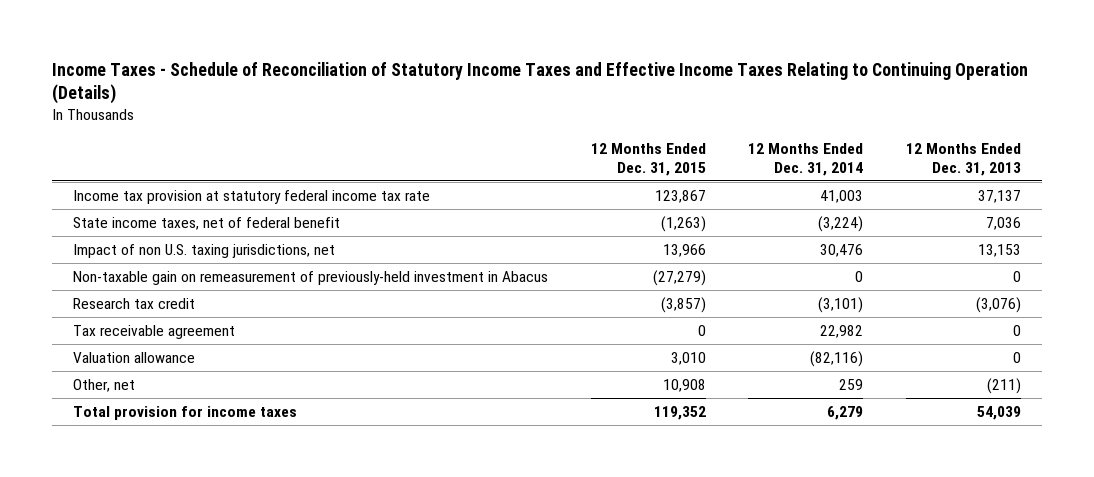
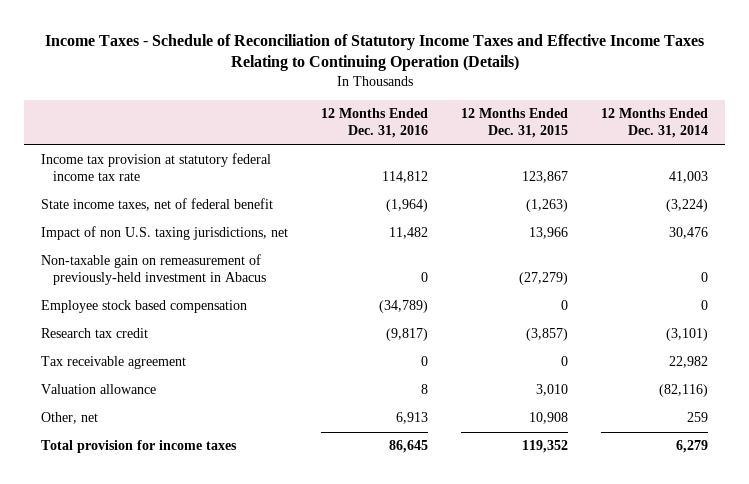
[905,143,1021,176] 12 Months Ended Dec. 31, 2013 -> none
none -> [321,108,429,139] 12 Months Ended Dec. 31, 2016
none -> [40,300,247,314] Employee stock based compensation

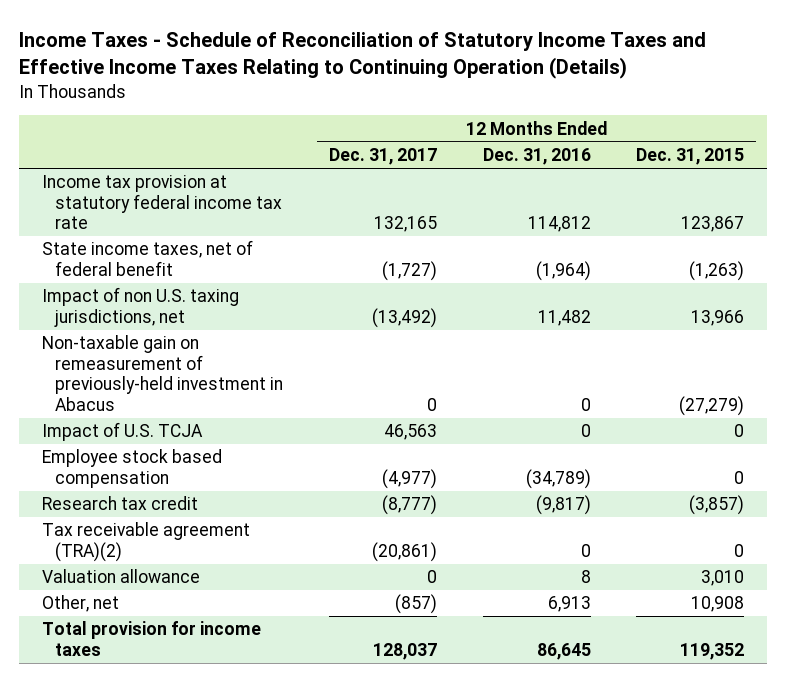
[601,108,709,139] 12 Months Ended Dec. 31, 2014 -> none
none -> [328,148,437,166] Dec. 31, 2017
none -> [42,422,204,442] Impact of U.S. TCJA
[40,356,186,370] Tax receivable agreement -> [42,522,251,562] Tax receivable agreement (TRA)(2)

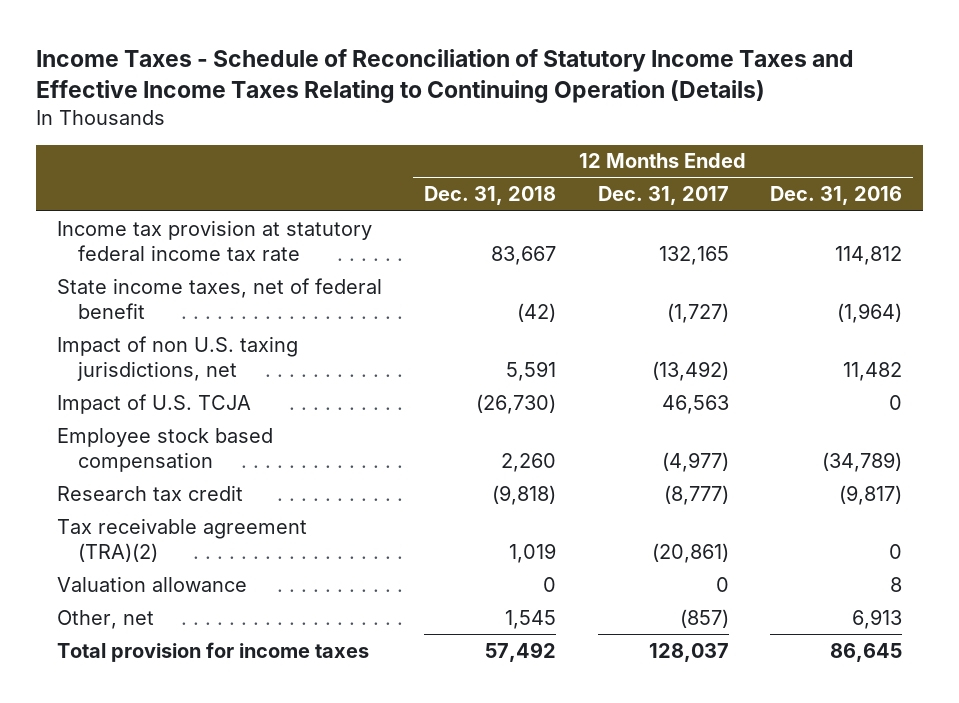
[636,148,745,166] Dec. 31, 2015 -> none
none -> [423,186,556,206] Dec. 31, 2018
[42,335,283,411] Non-taxable gain on remeasurement of previously-held investment in Abacus -> none

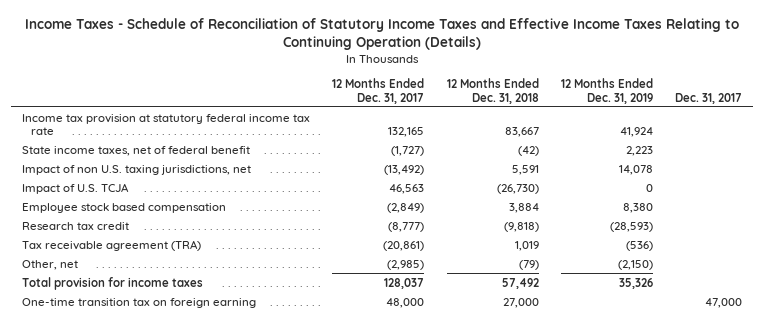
[770,186,903,206] Dec. 31, 2016 -> none
none -> [560,78,653,104] 12 Months Ended Dec. 31, 2019
none -> [674,92,742,104] Dec. 31, 2017
[500,453,556,473] 2,260 -> [508,202,539,213] 3,884
[661,452,729,473] (4,977) -> [387,202,425,213] (2,849)
[56,575,247,592] Valuation allowance -> none
[56,517,307,563] Tax receivable agreement (TRA)(2) -> [22,239,202,251] Tax receivable agreement (TRA)
[504,609,556,629] 1,545 -> [518,259,539,270] (79)
[679,608,729,628] (857) -> [387,259,425,270] (2,985)
none -> [22,297,257,308] One-time transition tax on foreign earning

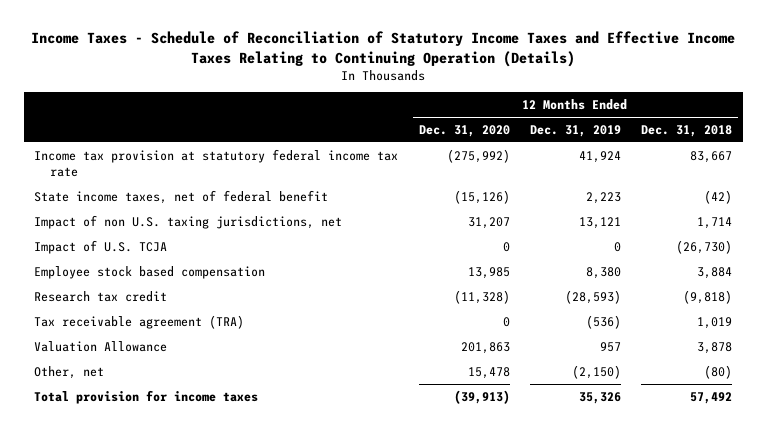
[332,78,425,104] 12 Months Ended Dec. 31, 2017 -> none
[674,92,742,104] Dec. 31, 2017 -> none
none -> [418,124,510,137] Dec. 31, 2020
[511,164,539,175] 5,591 -> [697,216,733,229] 1,714
[618,164,653,175] 14,078 -> [578,216,621,229] 13,121
none -> [34,340,168,352] Valuation Allowance
[518,259,539,270] (79) -> [704,364,733,379] (80)
[22,297,257,308] One-time transition tax on foreign earning -> none

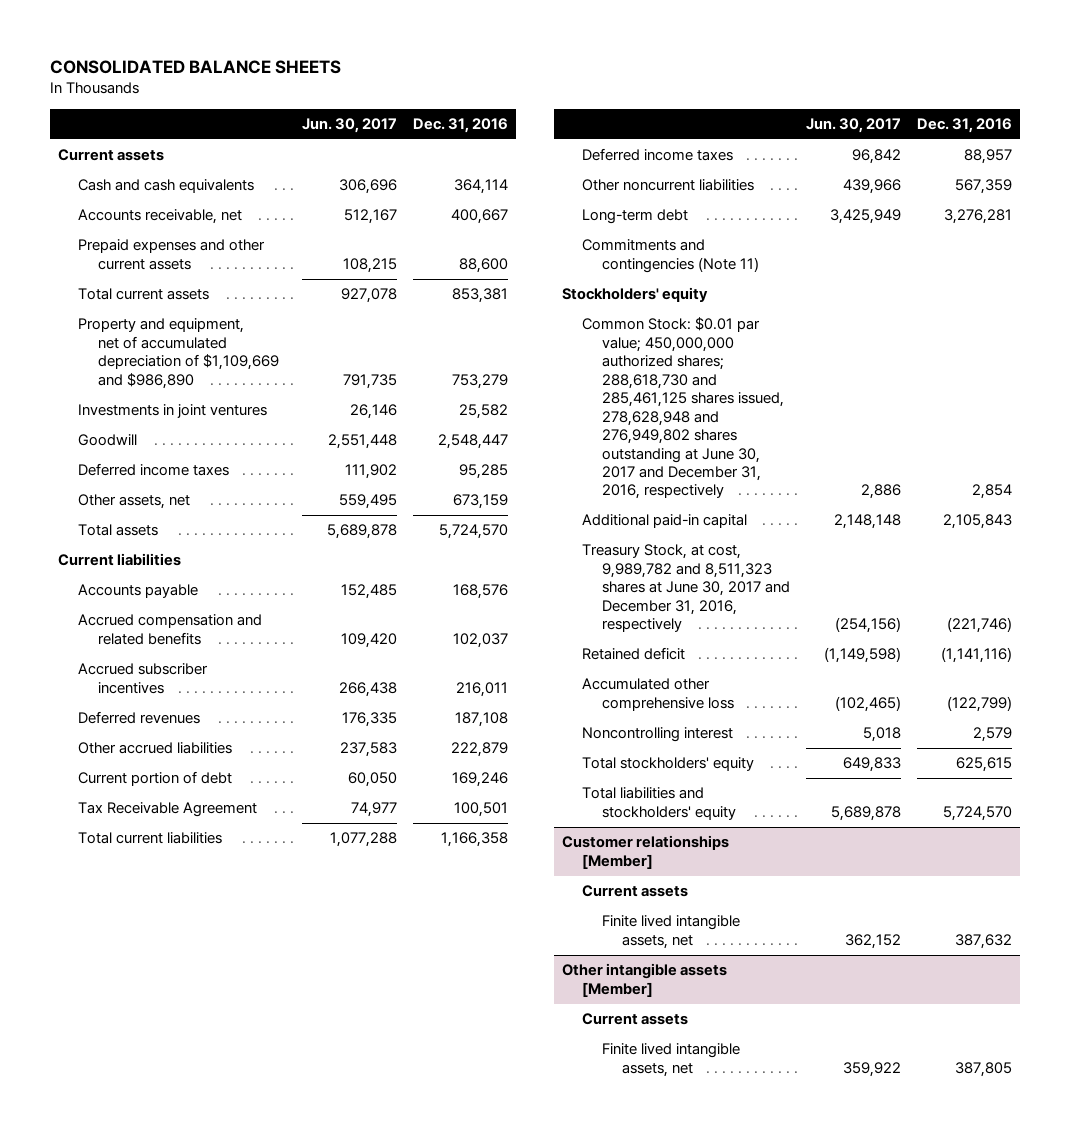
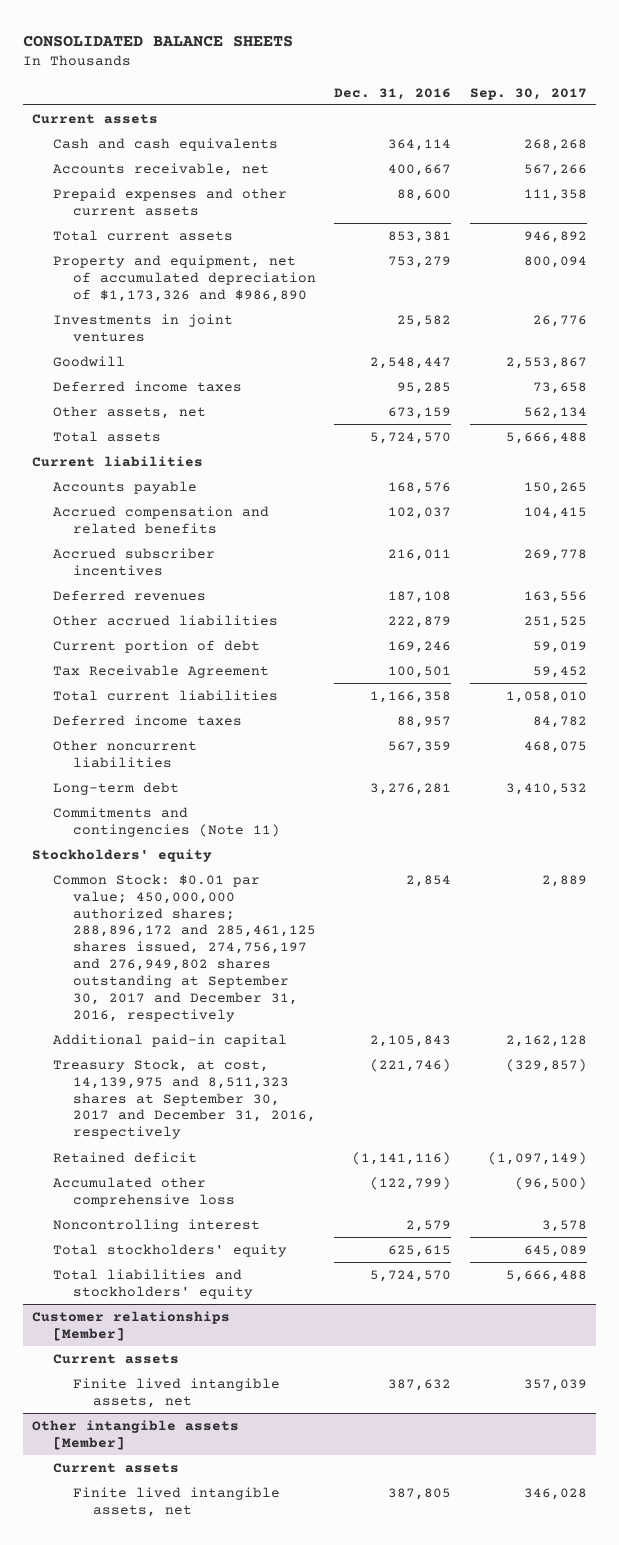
[301,118,397,134] Jun. 30, 2017 -> none
none -> [470,87,588,100] Sep. 30, 2017
[77,318,279,389] Property and equipment, net of accumulated depreciation of $1,109,669 and $986,890 -> [52,254,316,302] Property and equipment, net of accumulated depreciation of $1,173,326 and $986,890
[581,317,784,500] Common Stock: $0.01 par value; 450,000,000 authorized shares; 288,618,730 and 285,461,125 shares issued, 278,628,948 and 276,949,802 shares outstanding at June 30, 2017 and December 31, 2016, respectively -> [52,873,316,1023] Common Stock: $0.01 par value; 450,000,000 authorized shares; 288,896,172 and 285,461,125 shares issued, 274,756,197 and 276,949,802 shares outstanding at September 30, 2017 and December 31, 2016, respectively
[581,544,790,633] Treasury Stock, at cost, 9,989,782 and 8,511,323 shares at June 30, 2017 and December 31, 2016, respectively -> [52,1058,316,1140] Treasury Stock, at cost, 14,139,975 and 8,511,323 shares at September 30, 2017 and December 31, 2016, respectively

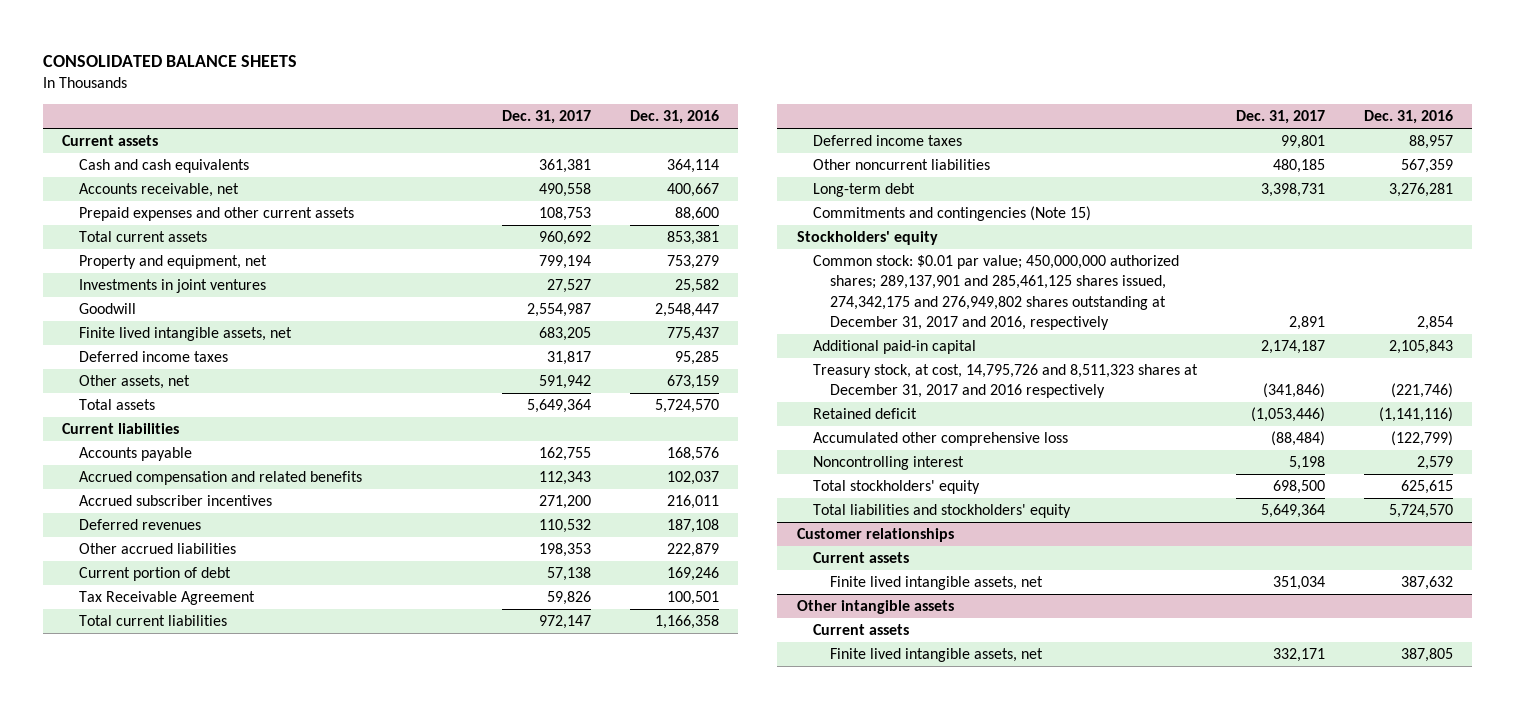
[470,87,588,100] Sep. 30, 2017 -> none
none -> [501,110,591,125] Dec. 31, 2017
[52,254,316,302] Property and equipment, net of accumulated depreciation of $1,173,326 and $986,890 -> [78,255,267,270] Property and equipment, net
none -> [78,327,292,342] Finite lived intangible assets, net
[52,806,280,837] Commitments and contingencies (Note 11) -> [813,206,1092,222] Commitments and contingencies (Note 15)
[52,873,316,1023] Common Stock: $0.01 par value; 450,000,000 authorized shares; 288,896,172 and 285,461,125 shares issued, 274,756,197 and 276,949,802 shares outstanding at September 30, 2017 and December 31, 2016, respectively -> [813,255,1180,330] Common stock: $0.01 par value; 450,000,000 authorized shares; 289,137,901 and 285,461,125 shares issued, 274,342,175 and 276,949,802 shares outstanding at December 31, 2017 and 2016, respectively
[52,1058,316,1140] Treasury Stock, at cost, 14,139,975 and 8,511,323 shares at September 30, 2017 and December 31, 2016, respectively -> [813,364,1199,399] Treasury stock, at cost, 14,795,726 and 8,511,323 shares at December 31, 2017 and 2016 respectively
[32,1310,231,1341] Customer relationships [Member] -> [796,528,954,543] Customer relationships
[32,1419,240,1450] Other intangible assets [Member] -> [796,600,954,615] Other intangible assets

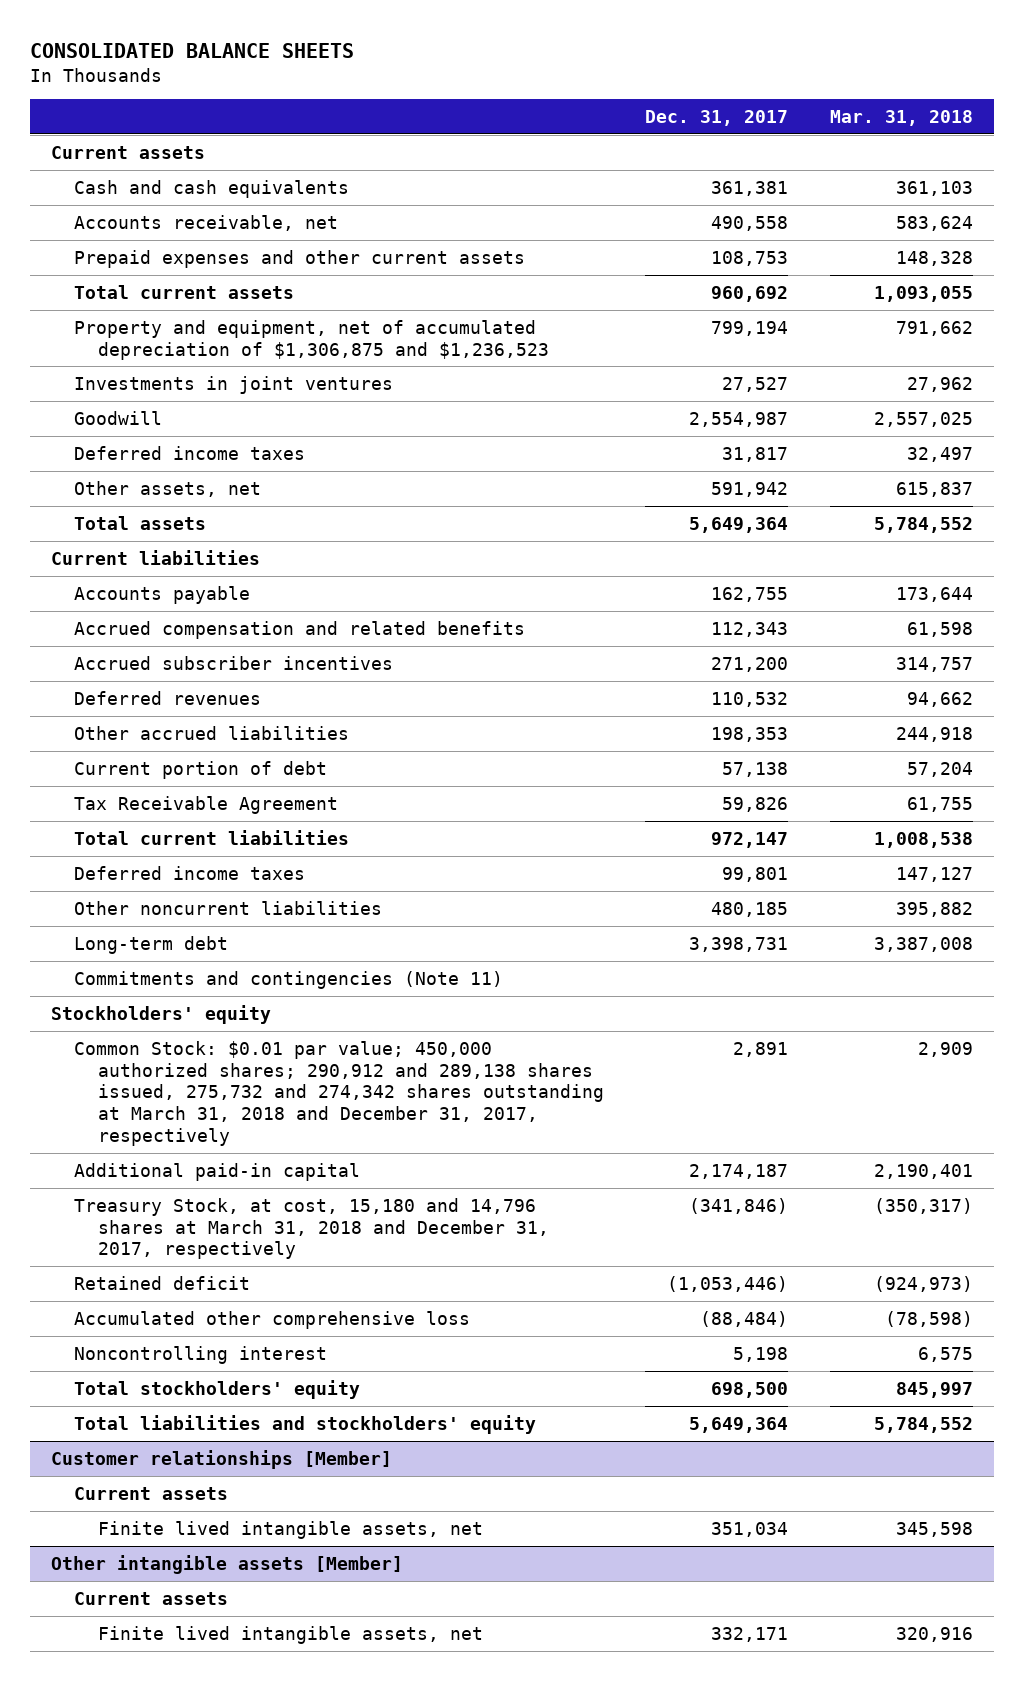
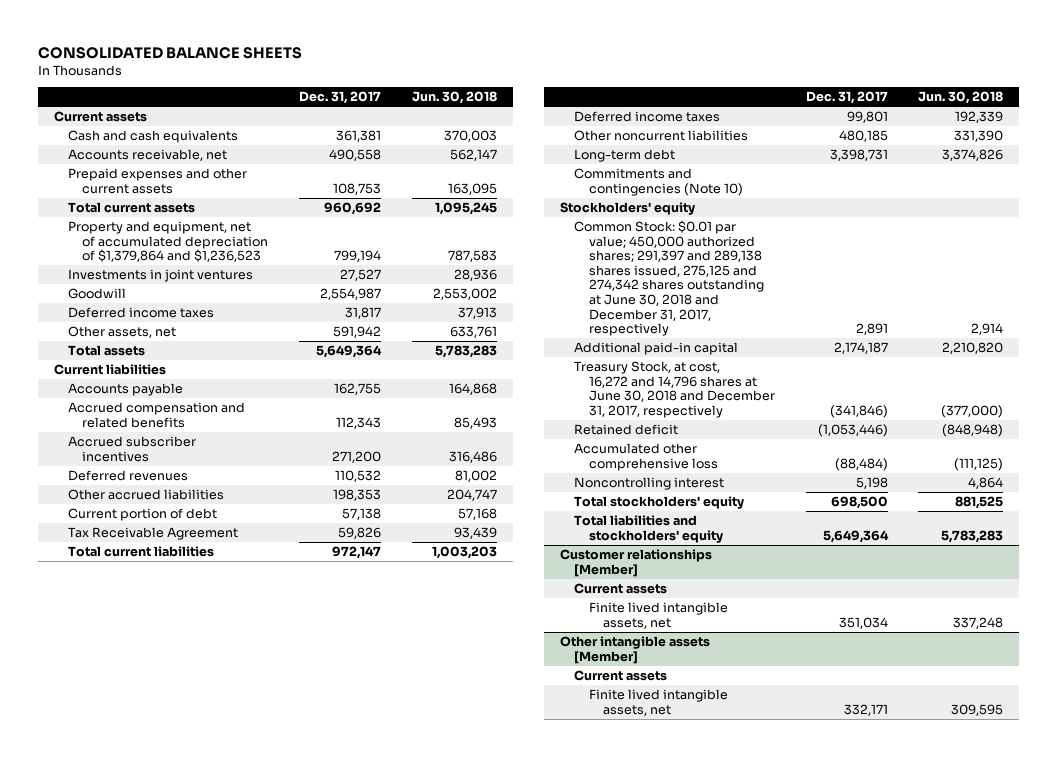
[829,109,973,126] Mar. 31, 2018 -> none
none -> [412,91,498,105] Jun. 30, 2018
[74,319,549,360] Property and equipment, net of accumulated depreciation of $1,306,875 and $1,236,523 -> [68,221,269,263] Property and equipment, net of accumulated depreciation of $1,379,864 and $1,236,523
[74,970,504,989] Commitments and contingencies (Note 11) -> [574,168,743,196] Commitments and contingencies (Note 10)
[74,1040,604,1147] Common Stock: $0.01 par value; 450,000 authorized shares; 290,912 and 289,138 shares issued, 275,732 and 274,342 shares outstanding at March 31, 2018 and December 31, 2017, respectively -> [574,220,764,337] Common Stock: $0.01 par value; 450,000 authorized shares; 291,397 and 289,138 shares issued, 275,125 and 274,342 shares outstanding at June 30, 2018 and December 31, 2017, respectively
[74,1197,549,1260] Treasury Stock, at cost, 15,180 and 14,796 shares at March 31, 2018 and December 31, 2017, respectively -> [574,361,775,418] Treasury Stock, at cost, 16,272 and 14,796 shares at June 30, 2018 and December 31, 2017, respectively

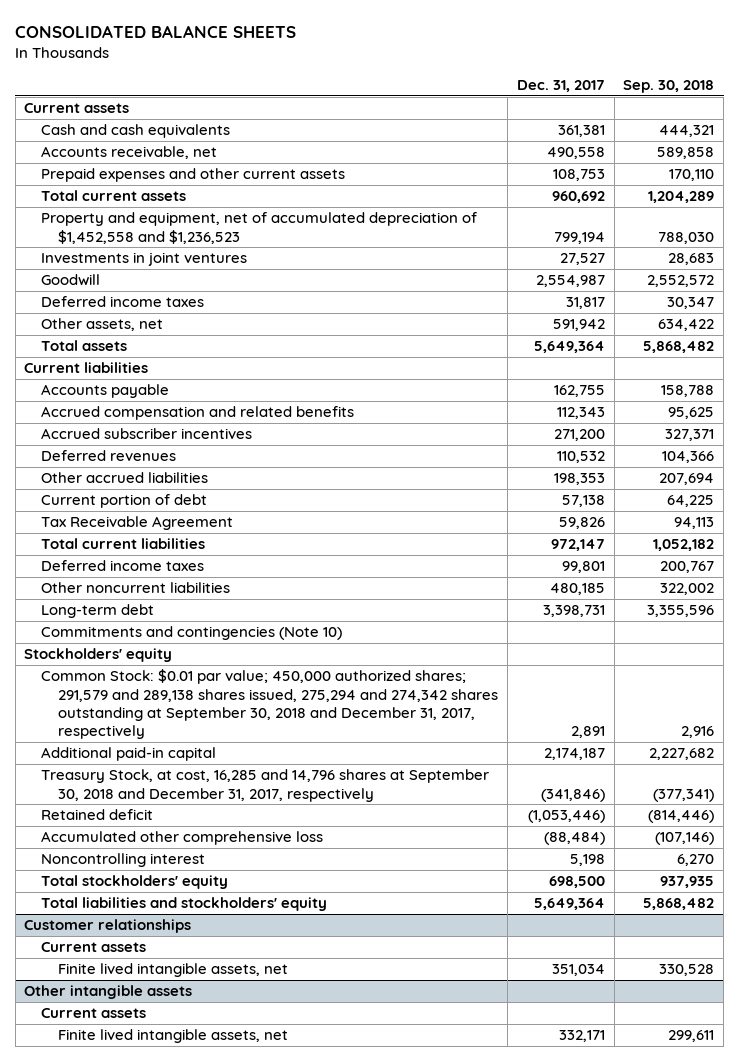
[412,91,498,105] Jun. 30, 2018 -> none
none -> [623,79,715,93] Sep. 30, 2018
[68,221,269,263] Property and equipment, net of accumulated depreciation of $1,379,864 and $1,236,523 -> [41,212,478,244] Property and equipment, net of accumulated depreciation of $1,452,558 and $1,236,523
[574,220,764,337] Common Stock: $0.01 par value; 450,000 authorized shares; 291,397 and 289,138 shares issued, 275,125 and 274,342 shares outstanding at June 30, 2018 and December 31, 2017, respectively -> [41,669,498,739] Common Stock: $0.01 par value; 450,000 authorized shares; 291,579 and 289,138 shares issued, 275,294 and 274,342 shares outstanding at September 30, 2018 and December 31, 2017, respectively
[574,361,775,418] Treasury Stock, at cost, 16,272 and 14,796 shares at June 30, 2018 and December 31, 2017, respectively -> [41,769,490,802] Treasury Stock, at cost, 16,285 and 14,796 shares at September 30, 2018 and December 31, 2017, respectively
[559,549,712,577] Customer relationships [Member] -> [24,919,192,934] Customer relationships
[559,636,710,664] Other intangible assets [Member] -> [24,985,193,1000] Other intangible assets

